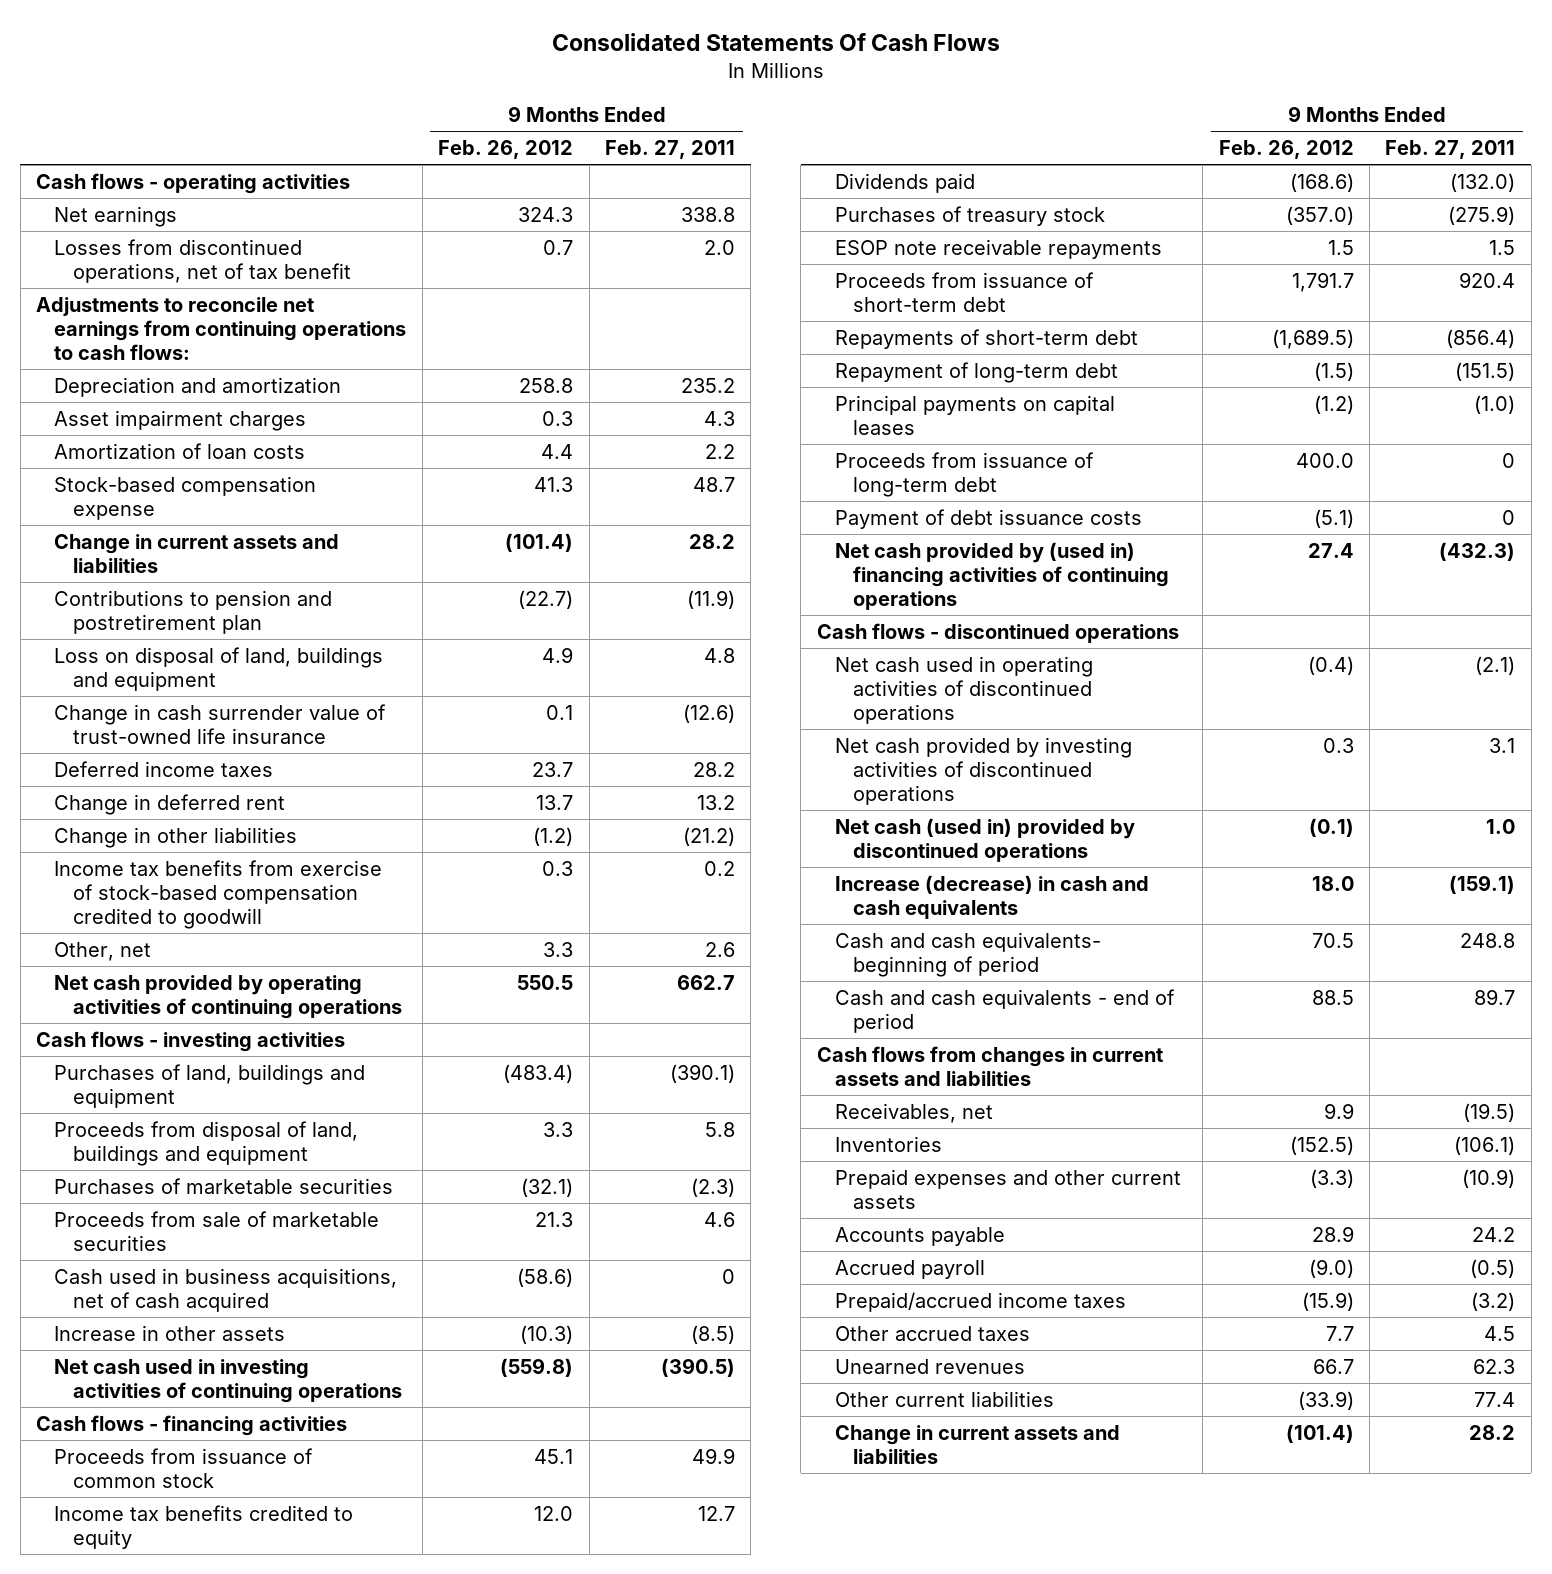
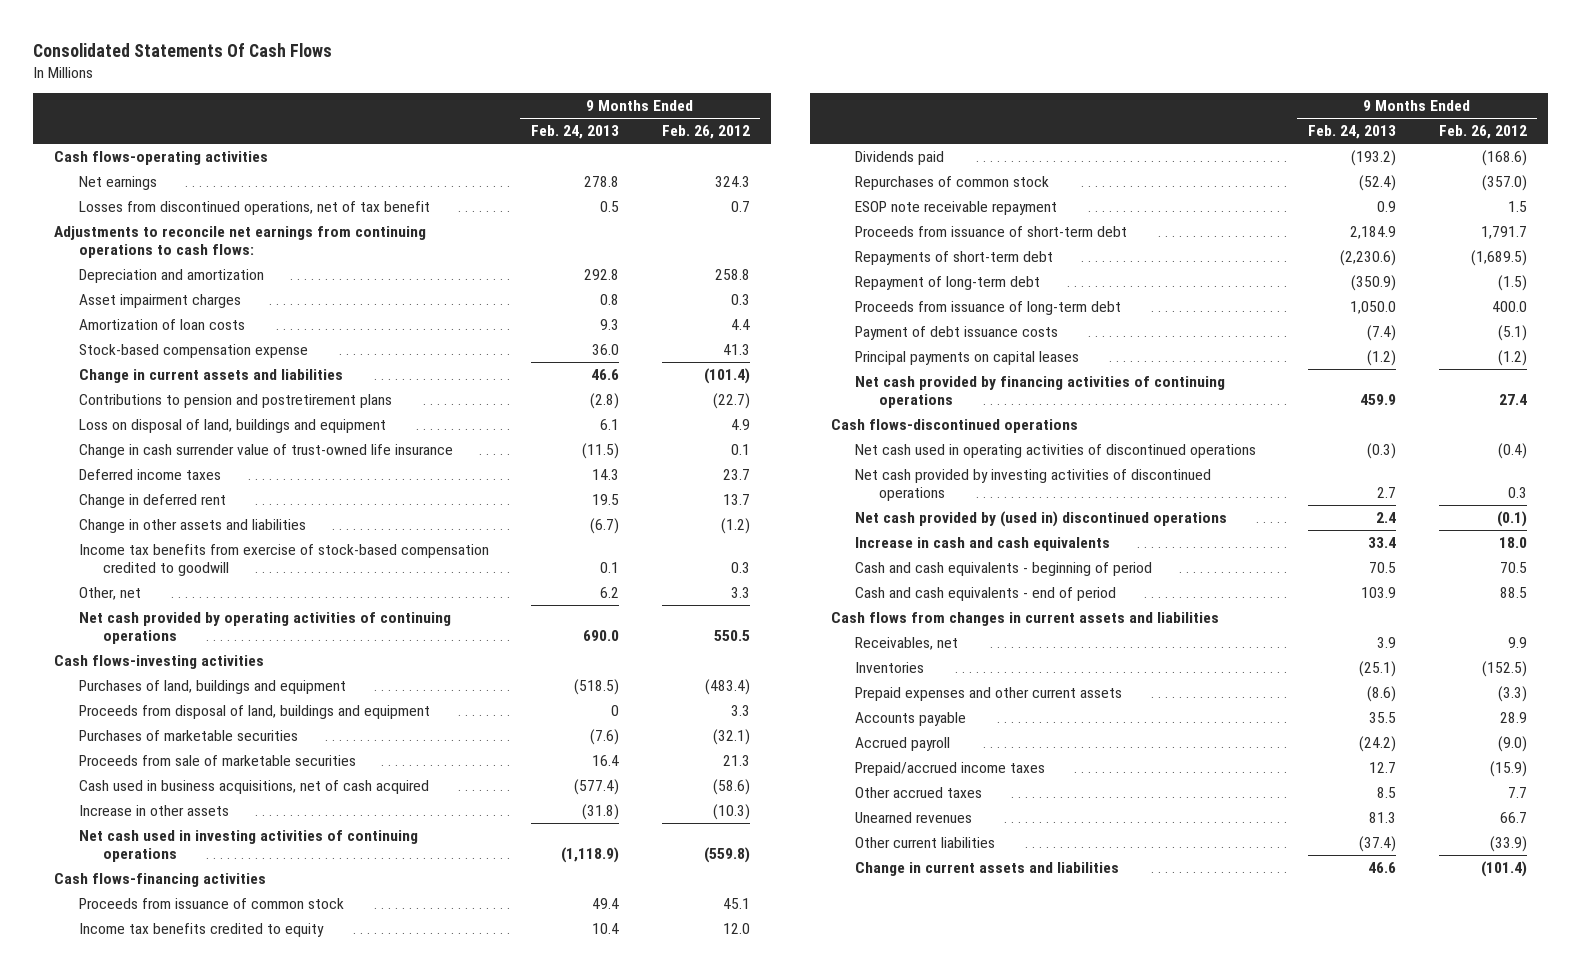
[604,140,735,160] Feb. 27, 2011 -> none
none -> [531,125,620,140] Feb. 24, 2013
[36,172,351,194] Cash flows - operating activities -> [54,150,269,165] Cash flows-operating activities
[54,589,333,634] Contributions to pension and postretirement plan -> [78,393,392,408] Contributions to pension and postretirement plans
[54,826,298,848] Change in other liabilities -> [78,518,306,533] Change in other assets and liabilities
[36,1030,346,1052] Cash flows - investing activities -> [54,654,265,669] Cash flows-investing activities
[36,1414,348,1436] Cash flows - financing activities -> [54,872,267,887] Cash flows-financing activities
[834,205,1105,226] Purchases of treasury stock -> [855,175,1050,190] Repurchases of common stock
[834,238,1162,259] ESOP note receivable repayments -> [855,200,1058,215] ESOP note receivable repayment
[834,394,1115,435] Principal payments on capital leases -> [855,350,1080,365] Principal payments on capital leases
[834,541,1170,611] Net cash provided by (used in) financing activities of continuing operations -> [855,375,1226,408] Net cash provided by financing activities of continuing operations
[816,622,1179,643] Cash flows - discontinued operations -> [831,418,1079,433] Cash flows-discontinued operations
[834,817,1135,862] Net cash (used in) provided by discontinued operations -> [855,510,1228,527] Net cash provided by (used in) discontinued operations
[834,874,1149,919] Increase (decrease) in cash and cash equivalents -> [855,536,1111,551] Increase in cash and cash equivalents
[834,931,1101,977] Cash and cash equivalents- beginning of period -> [855,561,1153,576] Cash and cash equivalents - beginning of period

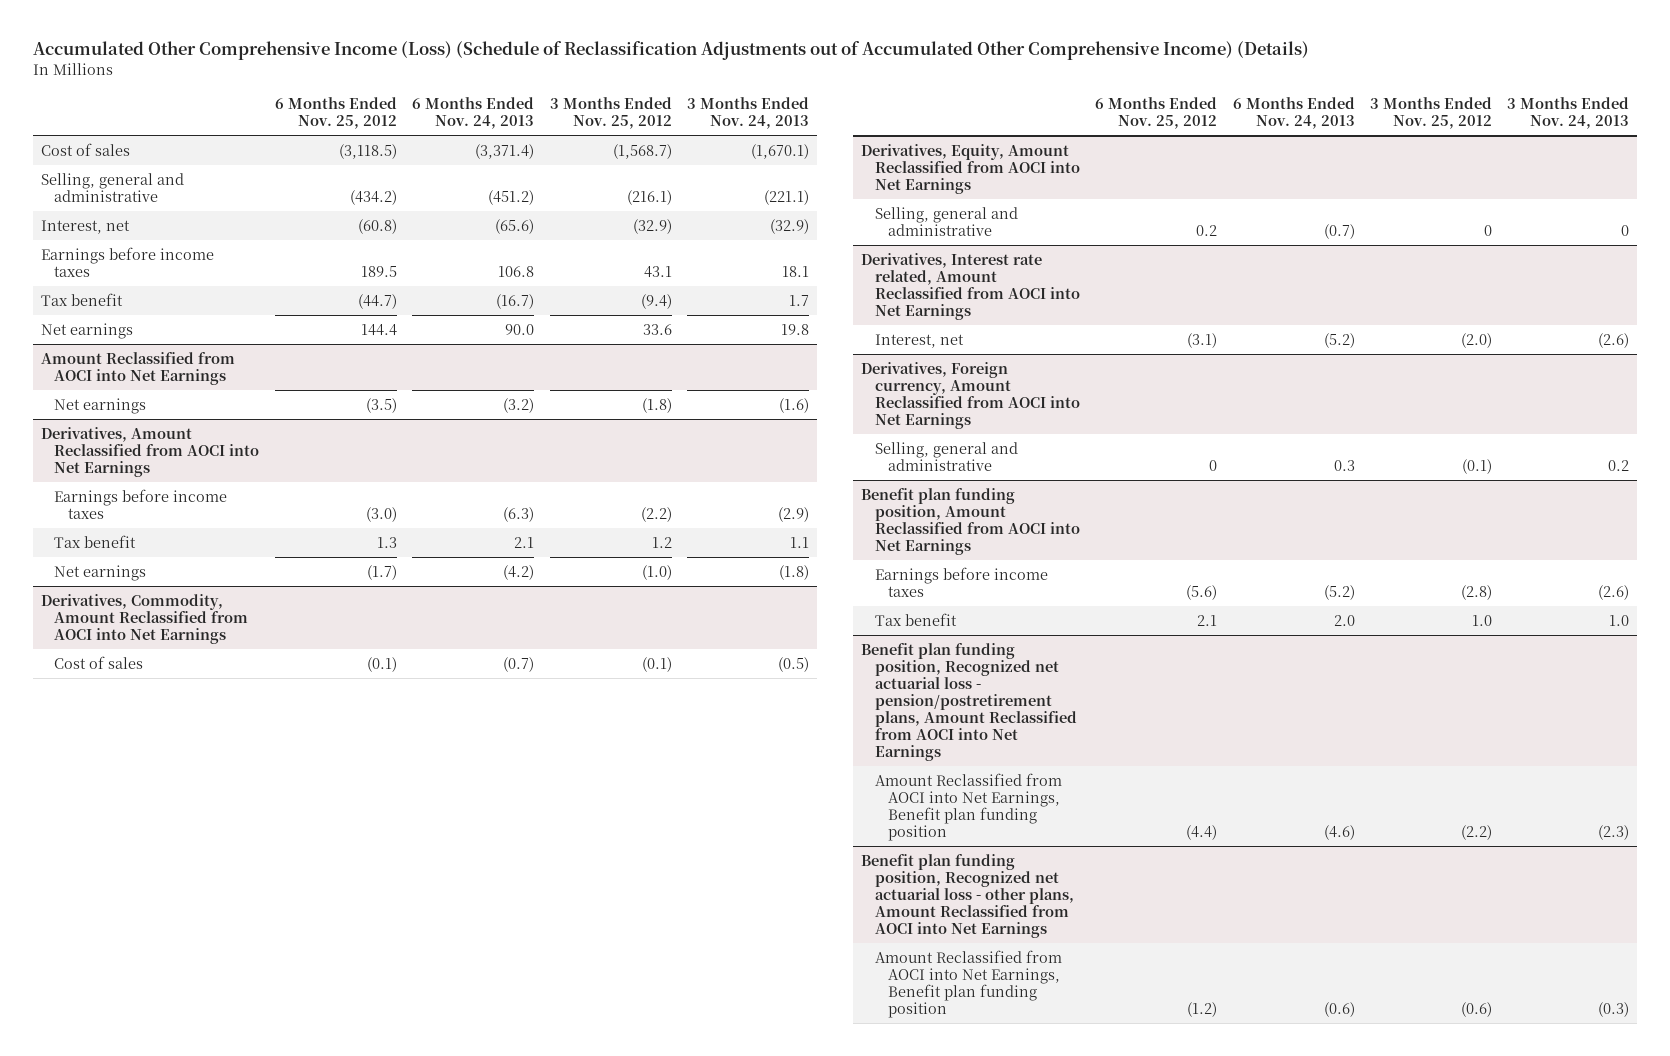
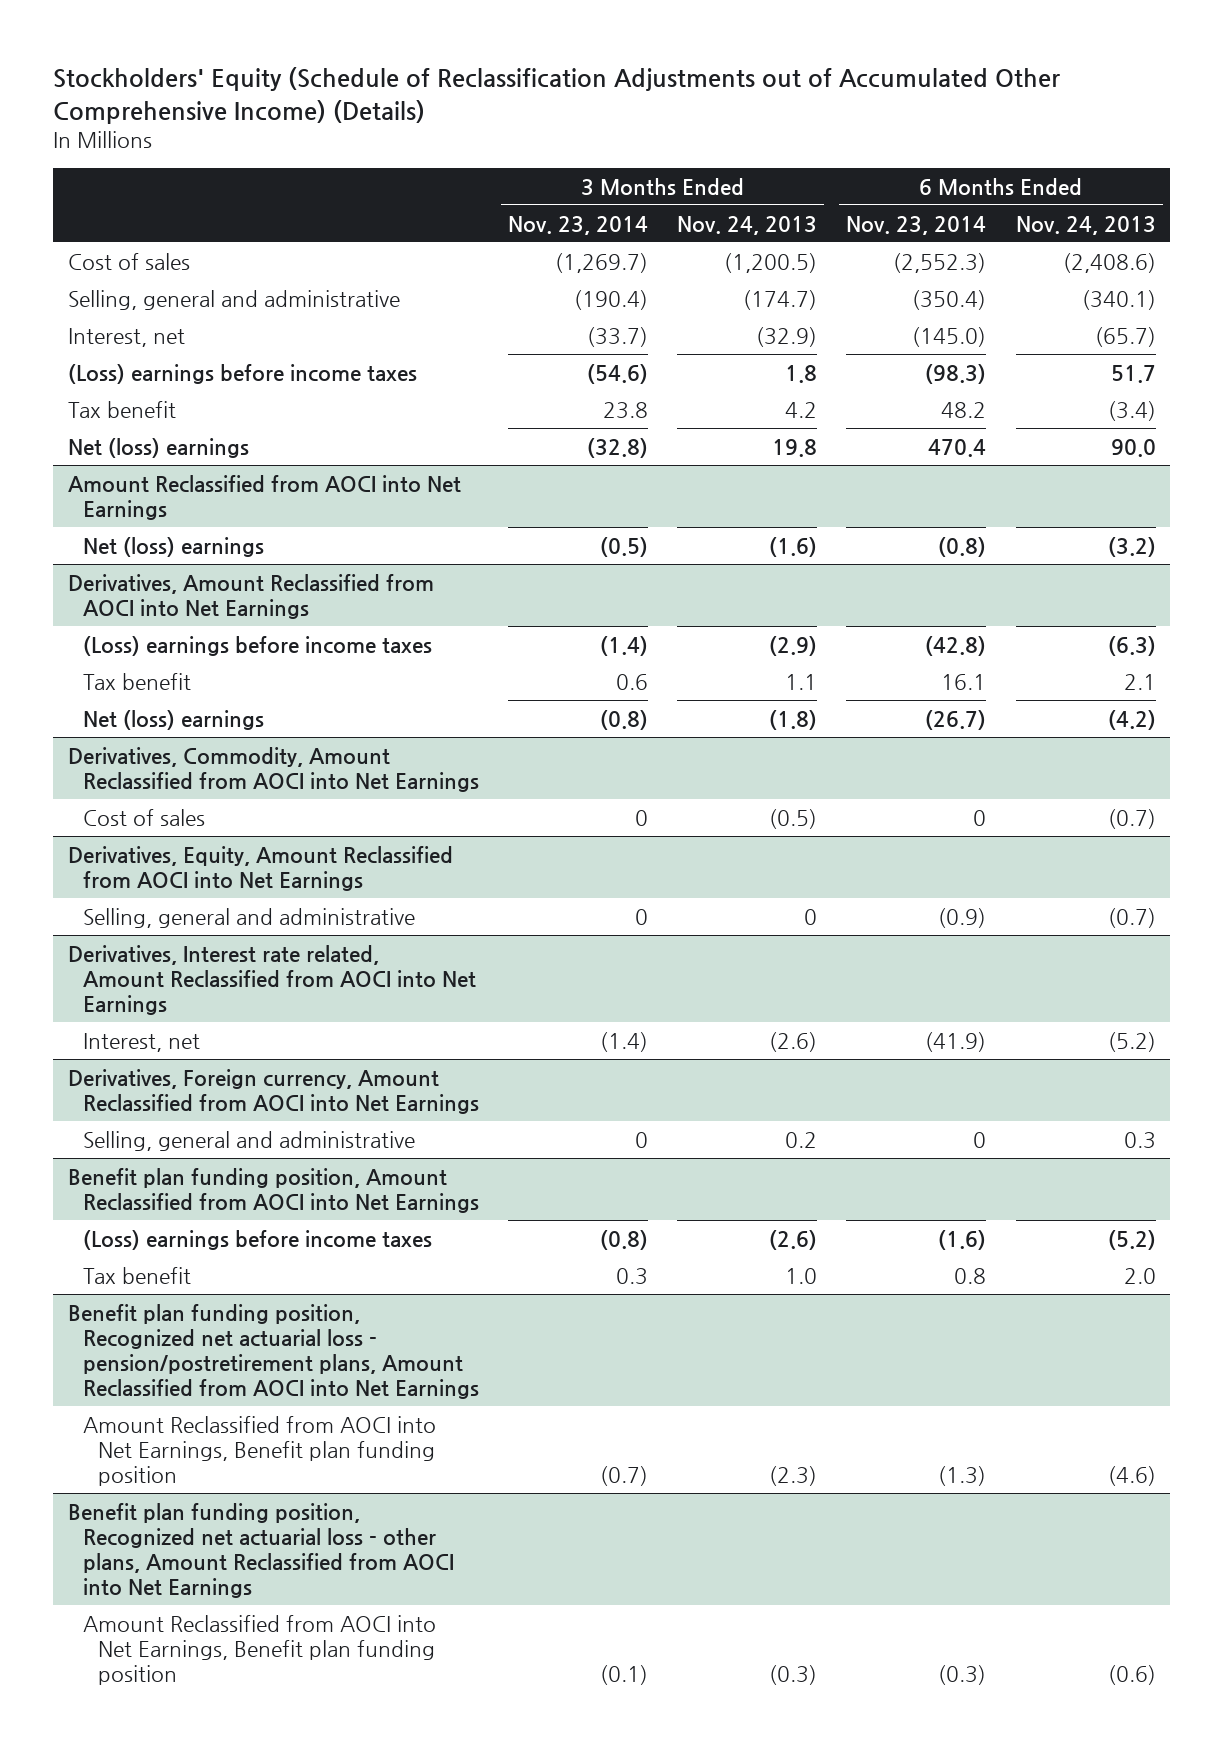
[32,41,1309,61] Accumulated Other Comprehensive Income (Loss) (Schedule of Reclassification Adjustments out of Accumulated Other Comprehensive Income) (Details) -> [53,67,1061,124] Stockholders' Equity (Schedule of Reclassification Adjustments out of Accumulated Other Comprehensive Income) (Details)
[274,97,397,130] 6 Months Ended Nov. 25, 2012 -> none
[549,97,672,130] 3 Months Ended Nov. 25, 2012 -> none
none -> [507,215,648,235] Nov. 23, 2014
none -> [846,215,987,235] Nov. 23, 2014
[475,143,535,159] (3,371.4) -> [1062,252,1156,273] (2,408.6)
[751,143,810,159] (1,670.1) -> [724,252,818,273] (1,200.5)
[488,189,535,205] (451.2) -> [1081,289,1156,310] (340.1)
[764,189,810,205] (221.1) -> [743,289,818,310] (174.7)
[495,218,535,234] (65.6) -> [1094,326,1156,347] (65.7)
[40,246,214,277] Earnings before income taxes -> [67,363,417,384] (Loss) earnings before income taxes
[498,265,535,277] 106.8 -> [1110,364,1156,383] 51.7
[782,265,810,277] 18.1 -> [785,364,818,383] 1.8
[496,293,535,309] (16.7) -> [1107,400,1156,421] (3.4)
[789,294,810,306] 1.7 -> [785,401,818,418] 4.2
[40,322,133,339] Net earnings -> [67,437,249,458] Net (loss) earnings
[54,397,147,414] Net earnings -> [82,536,264,557] Net (loss) earnings
[54,488,228,519] Earnings before income taxes -> [82,635,432,656] (Loss) earnings before income taxes
[54,564,147,581] Net earnings -> [82,709,264,730] Net (loss) earnings
[874,566,1048,597] Earnings before income taxes -> [82,1229,432,1250] (Loss) earnings before income taxes

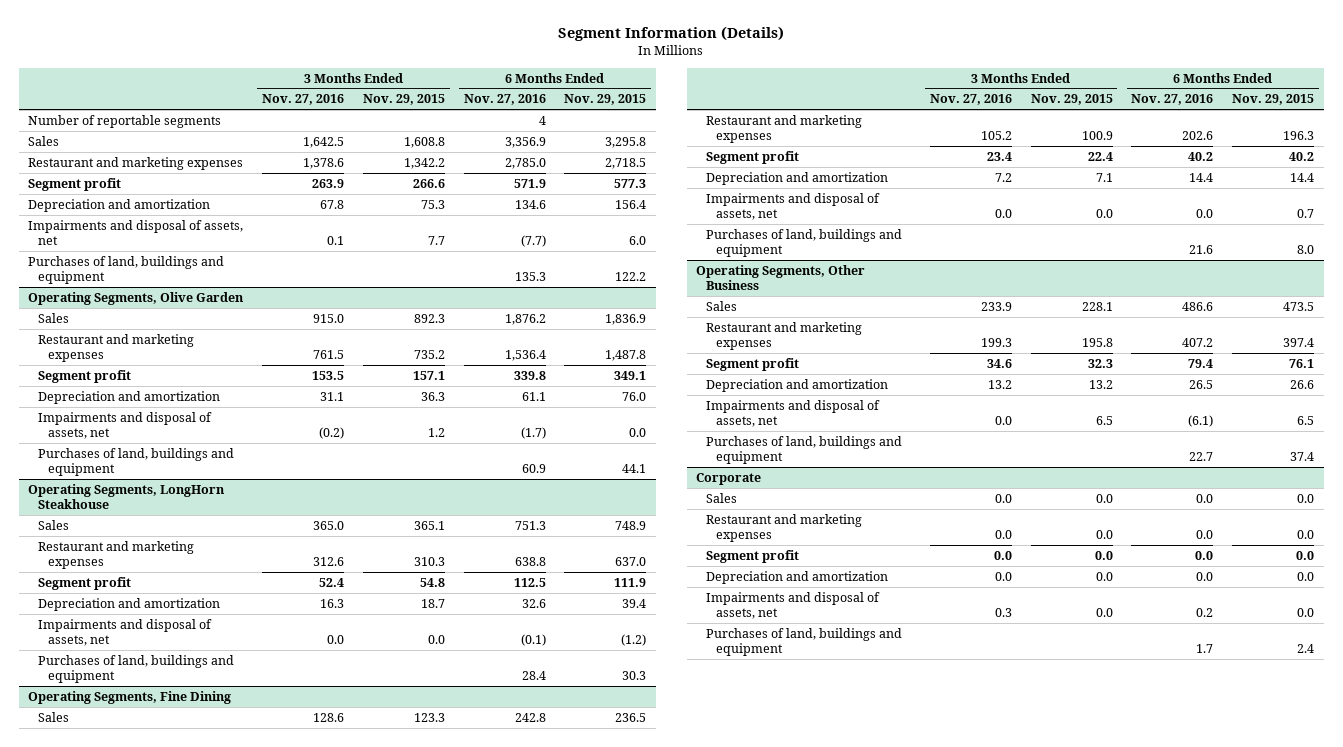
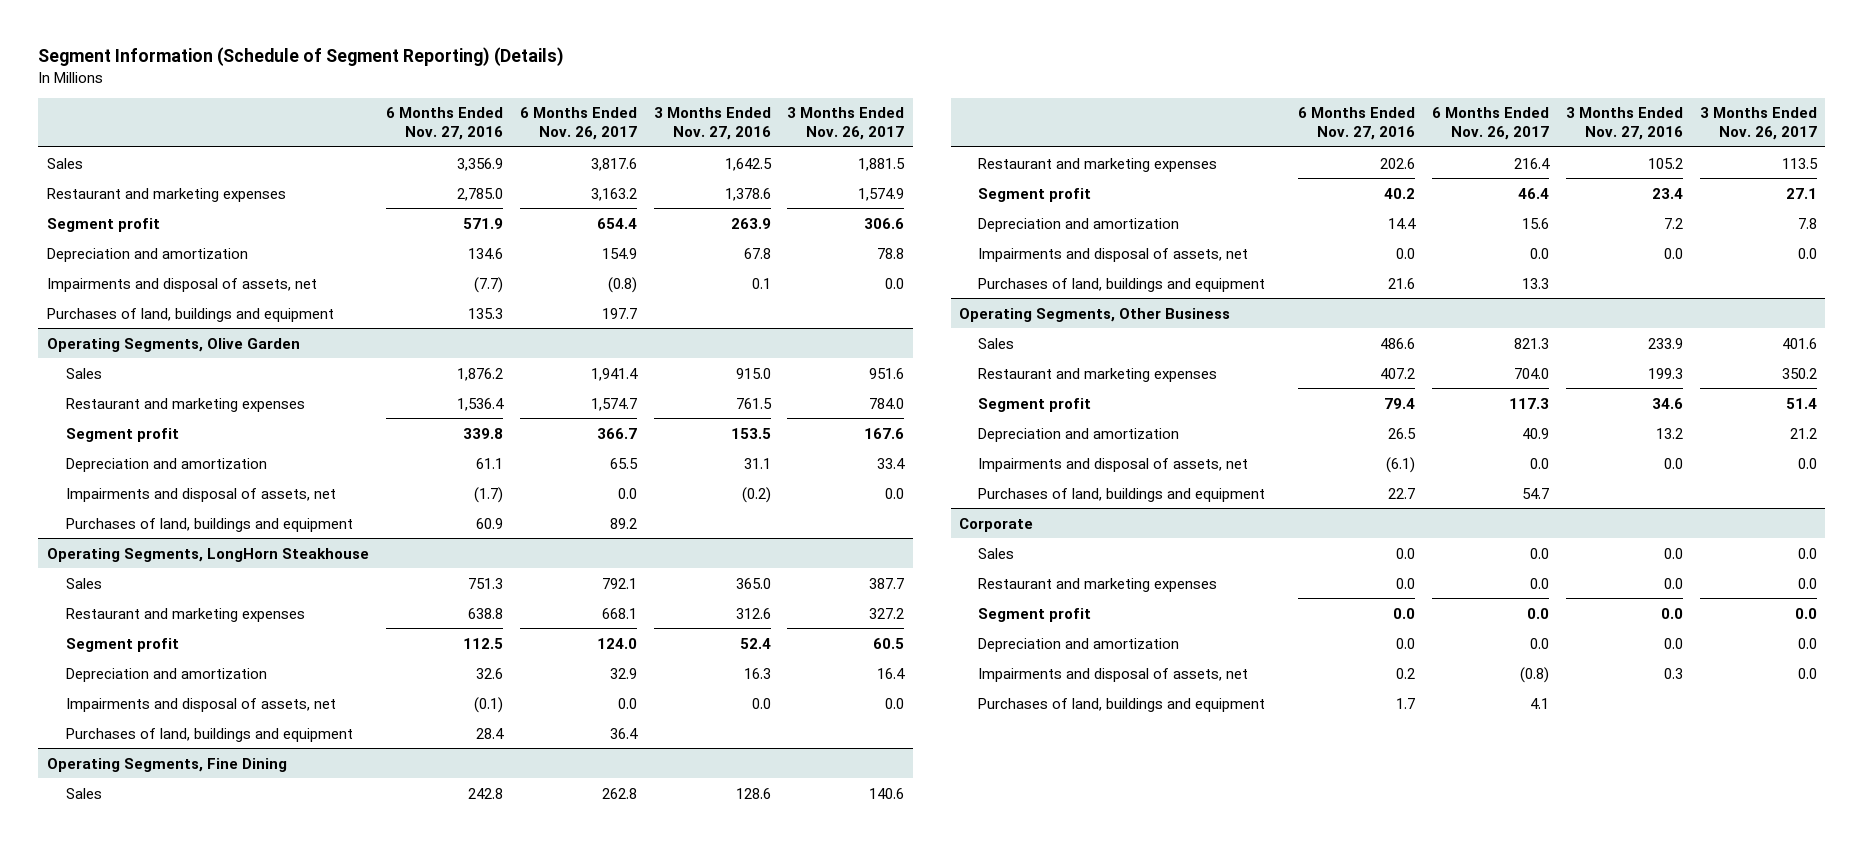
[558,26,785,42] Segment Information (Details) -> [38,47,565,67] Segment Information (Schedule of Segment Reporting) (Details)
[362,94,445,106] Nov. 29, 2015 -> none
[564,94,647,106] Nov. 29, 2015 -> none
none -> [519,107,637,141] 6 Months Ended Nov. 26, 2017
none -> [787,107,905,141] 3 Months Ended Nov. 26, 2017
[28,114,222,128] Number of reportable segments -> none

